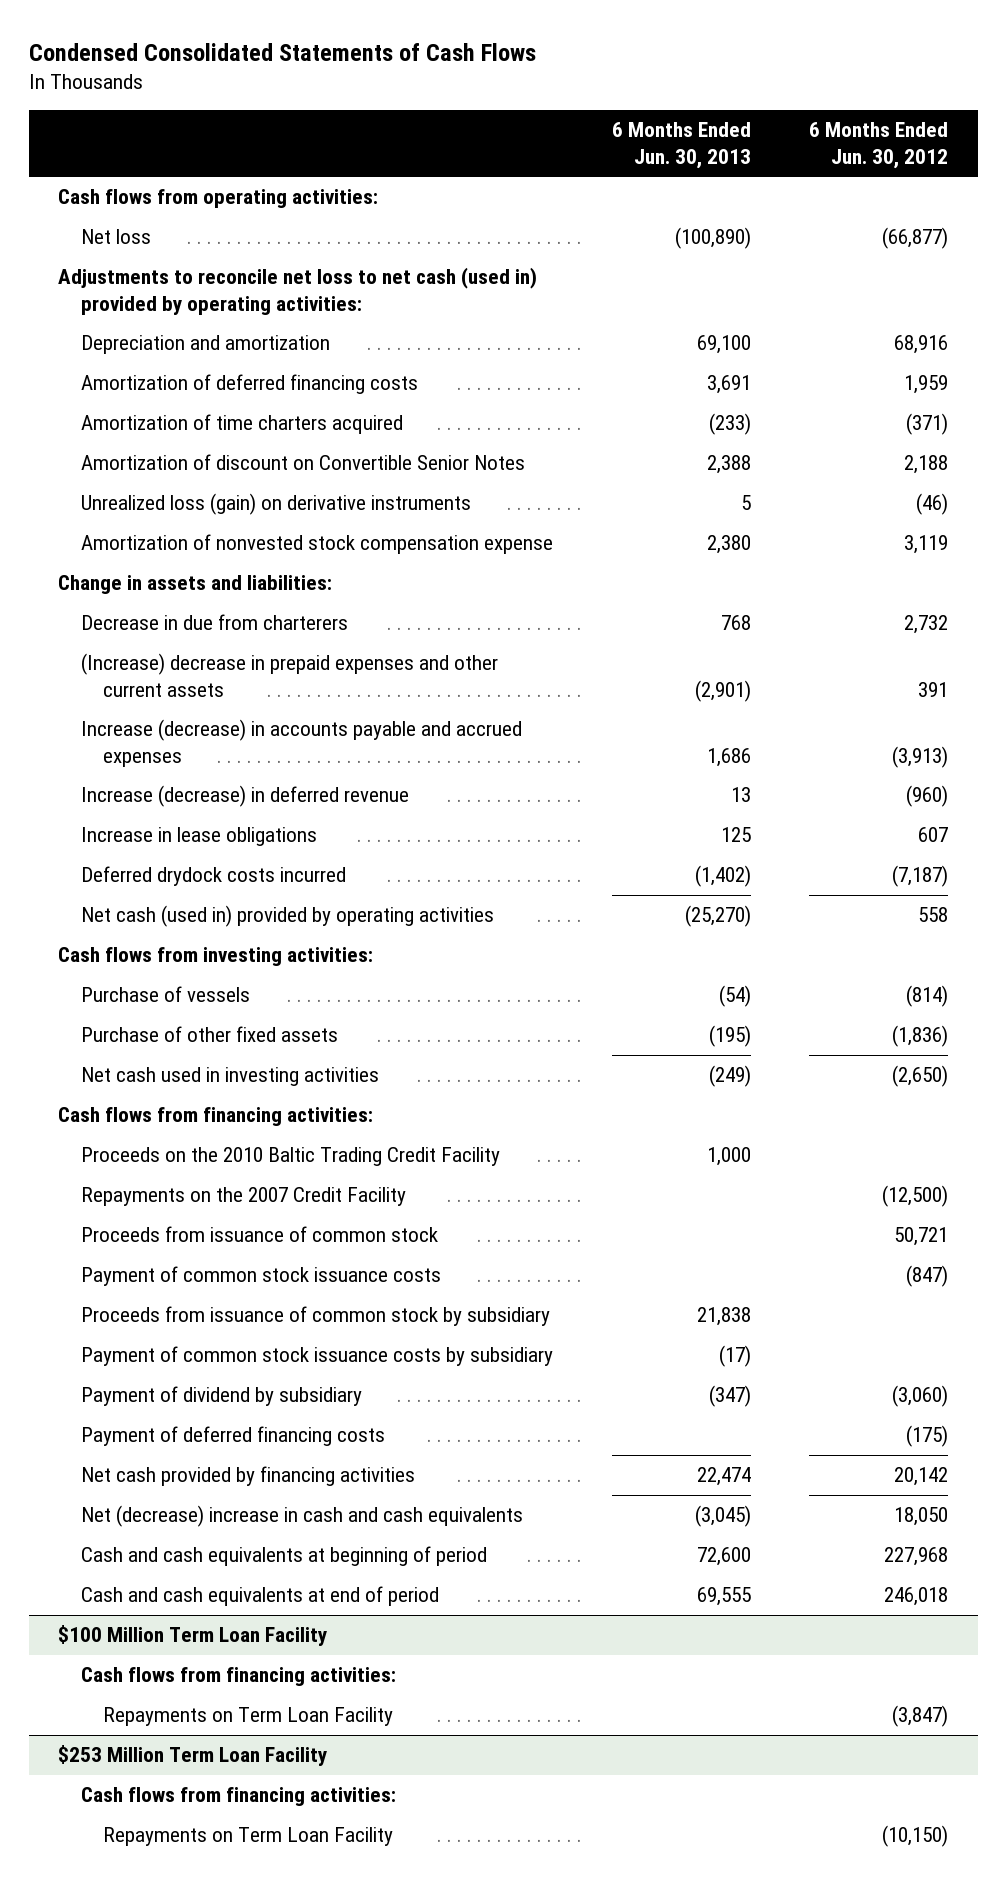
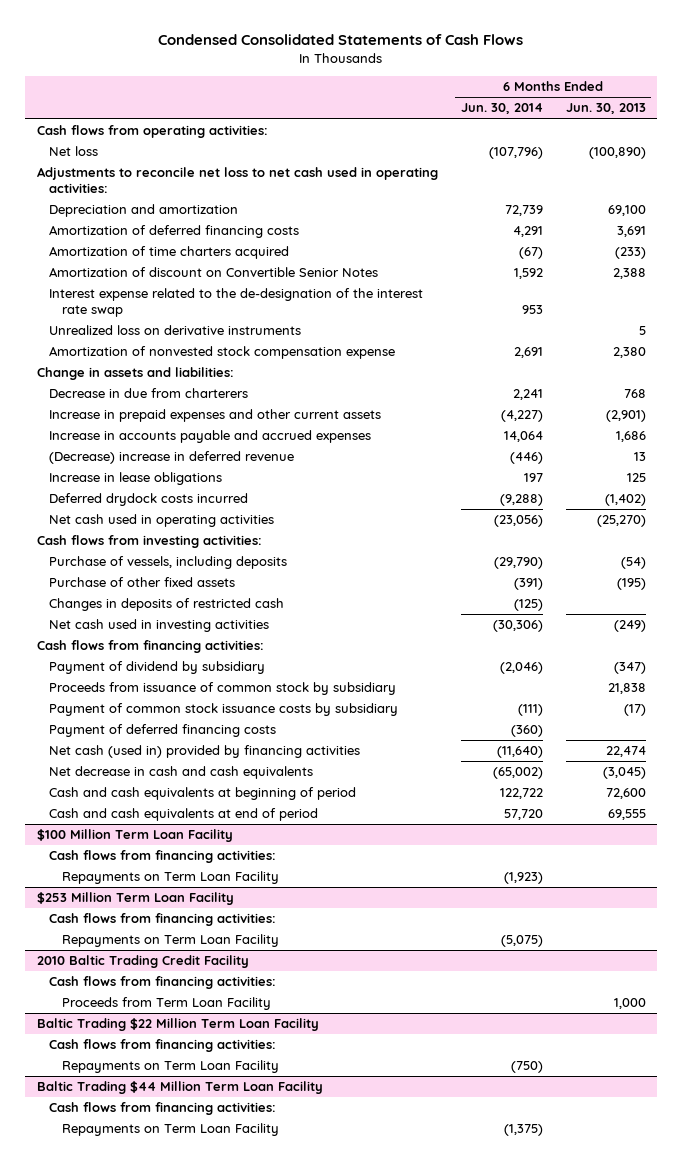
[809,122,949,169] 6 Months Ended Jun. 30, 2012 -> none
none -> [460,103,543,115] Jun. 30, 2014
[58,267,538,315] Adjustments to reconcile net loss to net cash (used in) provided by operating activities: -> [36,167,438,193] Adjustments to reconcile net loss to net cash used in operating activities:
none -> [49,288,424,317] Interest expense related to the de-designation of the interest rate swap
[80,493,471,516] Unrealized loss (gain) on derivative instruments -> [49,325,302,336] Unrealized loss on derivative instruments
[80,653,498,697] (Increase) decrease in prepaid expenses and other current assets -> [49,409,382,423] Increase in prepaid expenses and other current assets
[80,719,522,767] Increase (decrease) in accounts payable and accrued expenses -> [49,430,372,444] Increase in accounts payable and accrued expenses
[80,785,409,808] Increase (decrease) in deferred revenue -> [49,451,295,465] (Decrease) increase in deferred revenue
[80,905,494,928] Net cash (used in) provided by operating activities -> [49,514,275,528] Net cash used in operating activities
[80,986,250,1003] Purchase of vessels -> [49,556,288,570] Purchase of vessels, including deposits
none -> [49,598,285,612] Changes in deposits of restricted cash
[80,1147,500,1167] Proceeds on the 2010 Baltic Trading Credit Facility -> none
[80,1187,406,1207] Repayments on the 2007 Credit Facility -> none
[80,1226,438,1243] Proceeds from issuance of common stock -> none
[80,1266,441,1287] Payment of common stock issuance costs -> none
[80,1386,362,1407] Payment of dividend by subsidiary -> [49,661,266,675] Payment of dividend by subsidiary
[80,1466,415,1487] Net cash provided by financing activities -> [49,745,361,759] Net cash (used in) provided by financing activities
[80,1505,523,1528] Net (decrease) increase in cash and cash equivalents -> [49,766,314,780] Net decrease in cash and cash equivalents
none -> [36,955,249,969] 2010 Baltic Trading Credit Facility
none -> [49,976,277,990] Cash flows from financing activities:
none -> [61,997,271,1011] Proceeds from Term Loan Facility
none -> [36,1018,319,1032] Baltic Trading $22 Million Term Loan Facility
none -> [49,1039,277,1053] Cash flows from financing activities:
none -> [61,1060,279,1074] Repayments on Term Loan Facility
none -> [36,1081,323,1095] Baltic Trading $44 Million Term Loan Facility
none -> [49,1102,277,1116] Cash flows from financing activities:
none -> [61,1123,279,1137] Repayments on Term Loan Facility

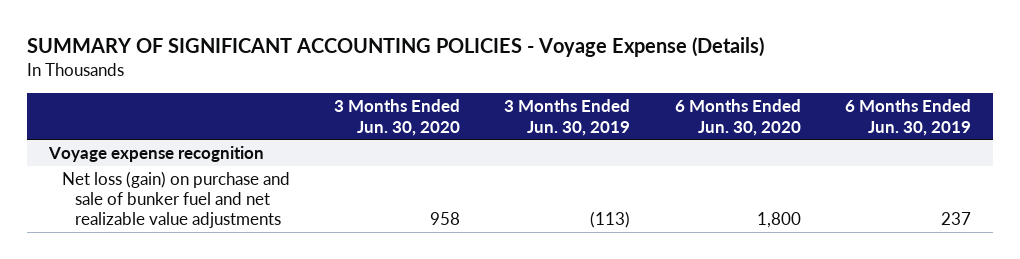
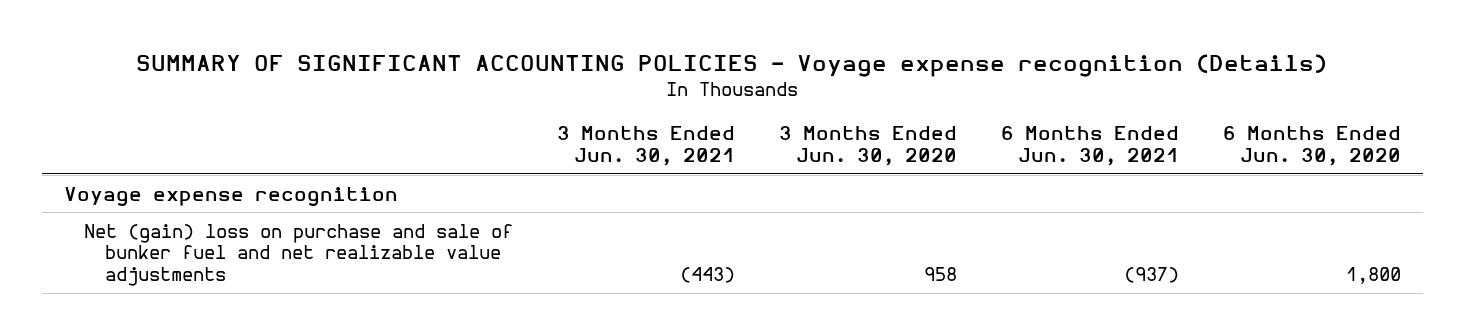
[26,37,764,58] SUMMARY OF SIGNIFICANT ACCOUNTING POLICIES - Voyage Expense (Details) -> [136,54,1328,78] SUMMARY OF SIGNIFICANT ACCOUNTING POLICIES - Voyage expense recognition (Details)
[504,99,631,136] 3 Months Ended Jun. 30, 2019 -> none
[844,99,971,136] 6 Months Ended Jun. 30, 2019 -> none
none -> [557,126,736,167] 3 Months Ended Jun. 30, 2021
none -> [1000,126,1179,167] 6 Months Ended Jun. 30, 2021
[61,171,290,229] Net loss (gain) on purchase and sale of bunker fuel and net realizable value adjustments -> [84,223,514,287] Net (gain) loss on purchase and sale of bunker fuel and net realizable value adjustments

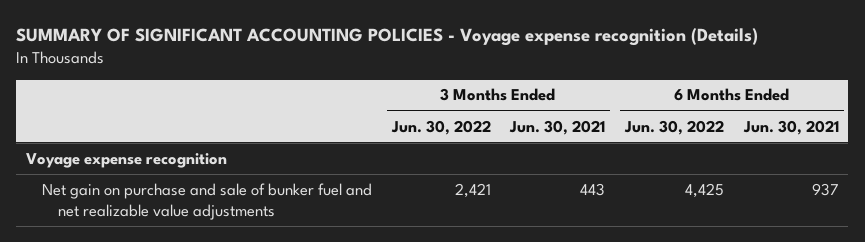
[779,126,958,167] 3 Months Ended Jun. 30, 2020 -> none
[1222,126,1401,167] 6 Months Ended Jun. 30, 2020 -> none
none -> [390,119,491,135] Jun. 30, 2022
none -> [623,119,724,135] Jun. 30, 2022
[84,223,514,287] Net (gain) loss on purchase and sale of bunker fuel and net realizable value adjustments -> [41,182,372,220] Net gain on purchase and sale of bunker fuel and net realizable value adjustments
[680,267,736,284] (443) -> [580,182,606,196] 443
[1123,267,1179,284] (937) -> [811,182,839,196] 937

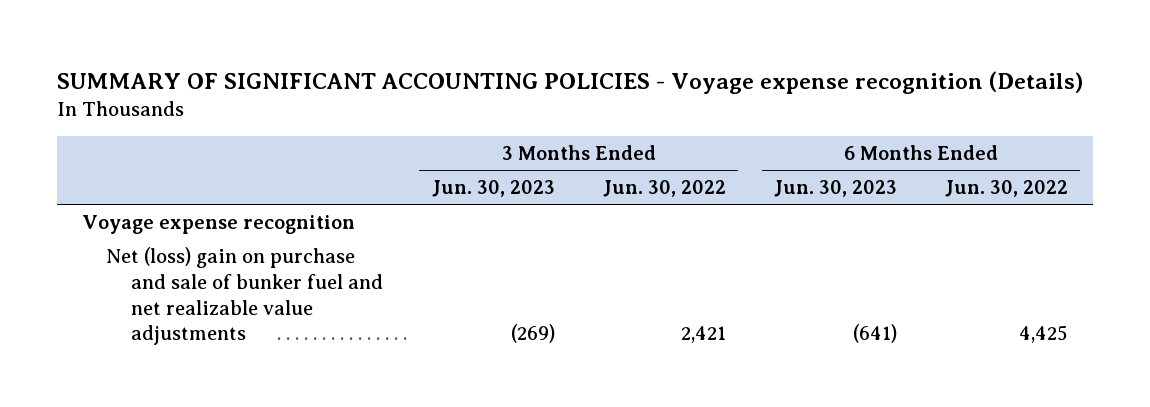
[509,119,606,135] Jun. 30, 2021 -> none
[742,119,839,135] Jun. 30, 2021 -> none
none -> [431,180,555,198] Jun. 30, 2023
none -> [774,180,898,198] Jun. 30, 2023
[41,182,372,220] Net gain on purchase and sale of bunker fuel and net realizable value adjustments -> [106,247,384,346] Net (loss) gain on purchase and sale of bunker fuel and net realizable value adjustments

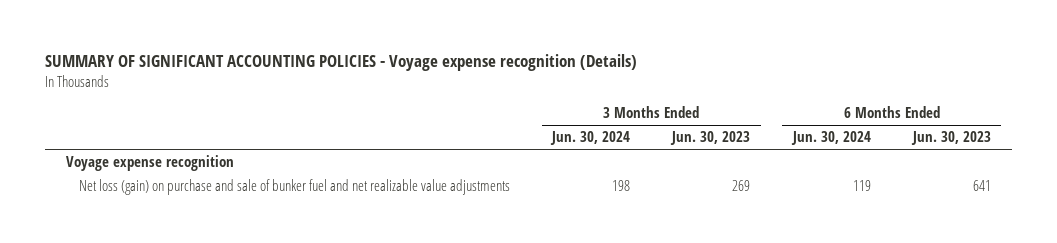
[602,180,726,198] Jun. 30, 2022 -> none
[945,180,1069,198] Jun. 30, 2022 -> none
none -> [550,131,631,146] Jun. 30, 2024
none -> [790,131,871,146] Jun. 30, 2024
[106,247,384,346] Net (loss) gain on purchase and sale of bunker fuel and net realizable value adjustments -> [79,179,511,196] Net loss (gain) on purchase and sale of bunker fuel and net realizable value adjustments
[510,324,555,344] (269) -> [732,180,751,192] 269
[853,324,898,344] (641) -> [972,180,991,192] 641

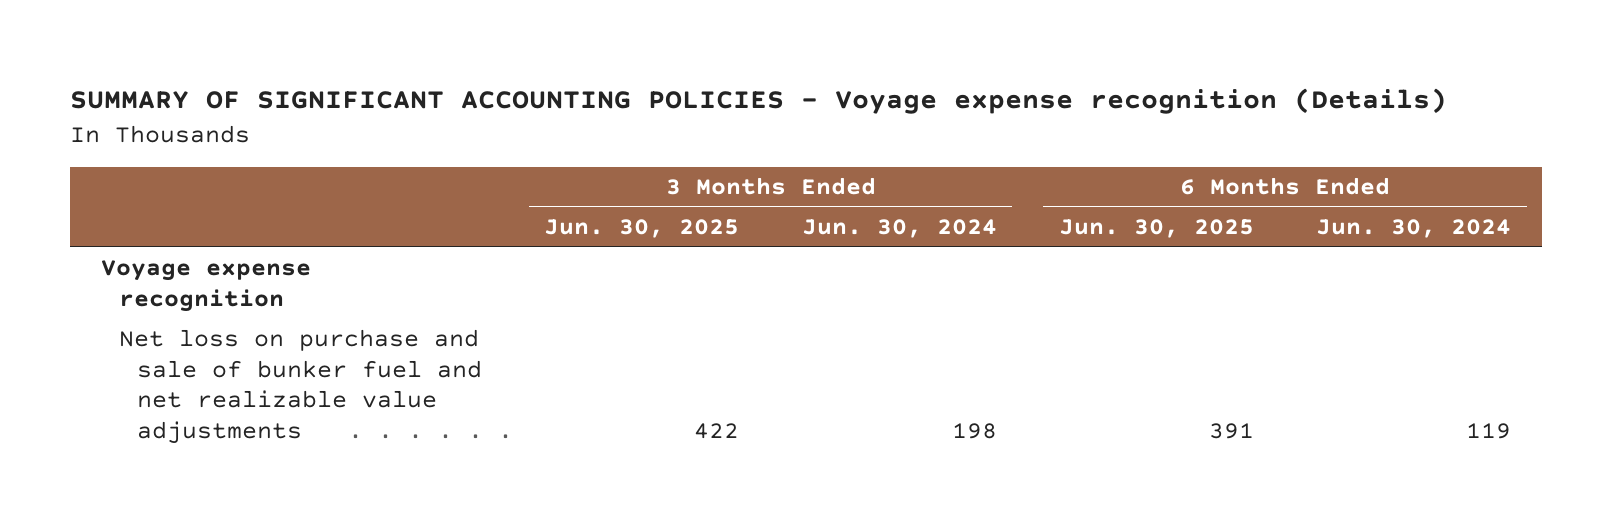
[670,131,751,146] Jun. 30, 2023 -> none
[910,131,991,146] Jun. 30, 2023 -> none
none -> [544,219,740,239] Jun. 30, 2025
none -> [1058,219,1254,239] Jun. 30, 2025
[79,179,511,196] Net loss (gain) on purchase and sale of bunker fuel and net realizable value adjustments -> [119,329,483,444] Net loss on purchase and sale of bunker fuel and net realizable value adjustments

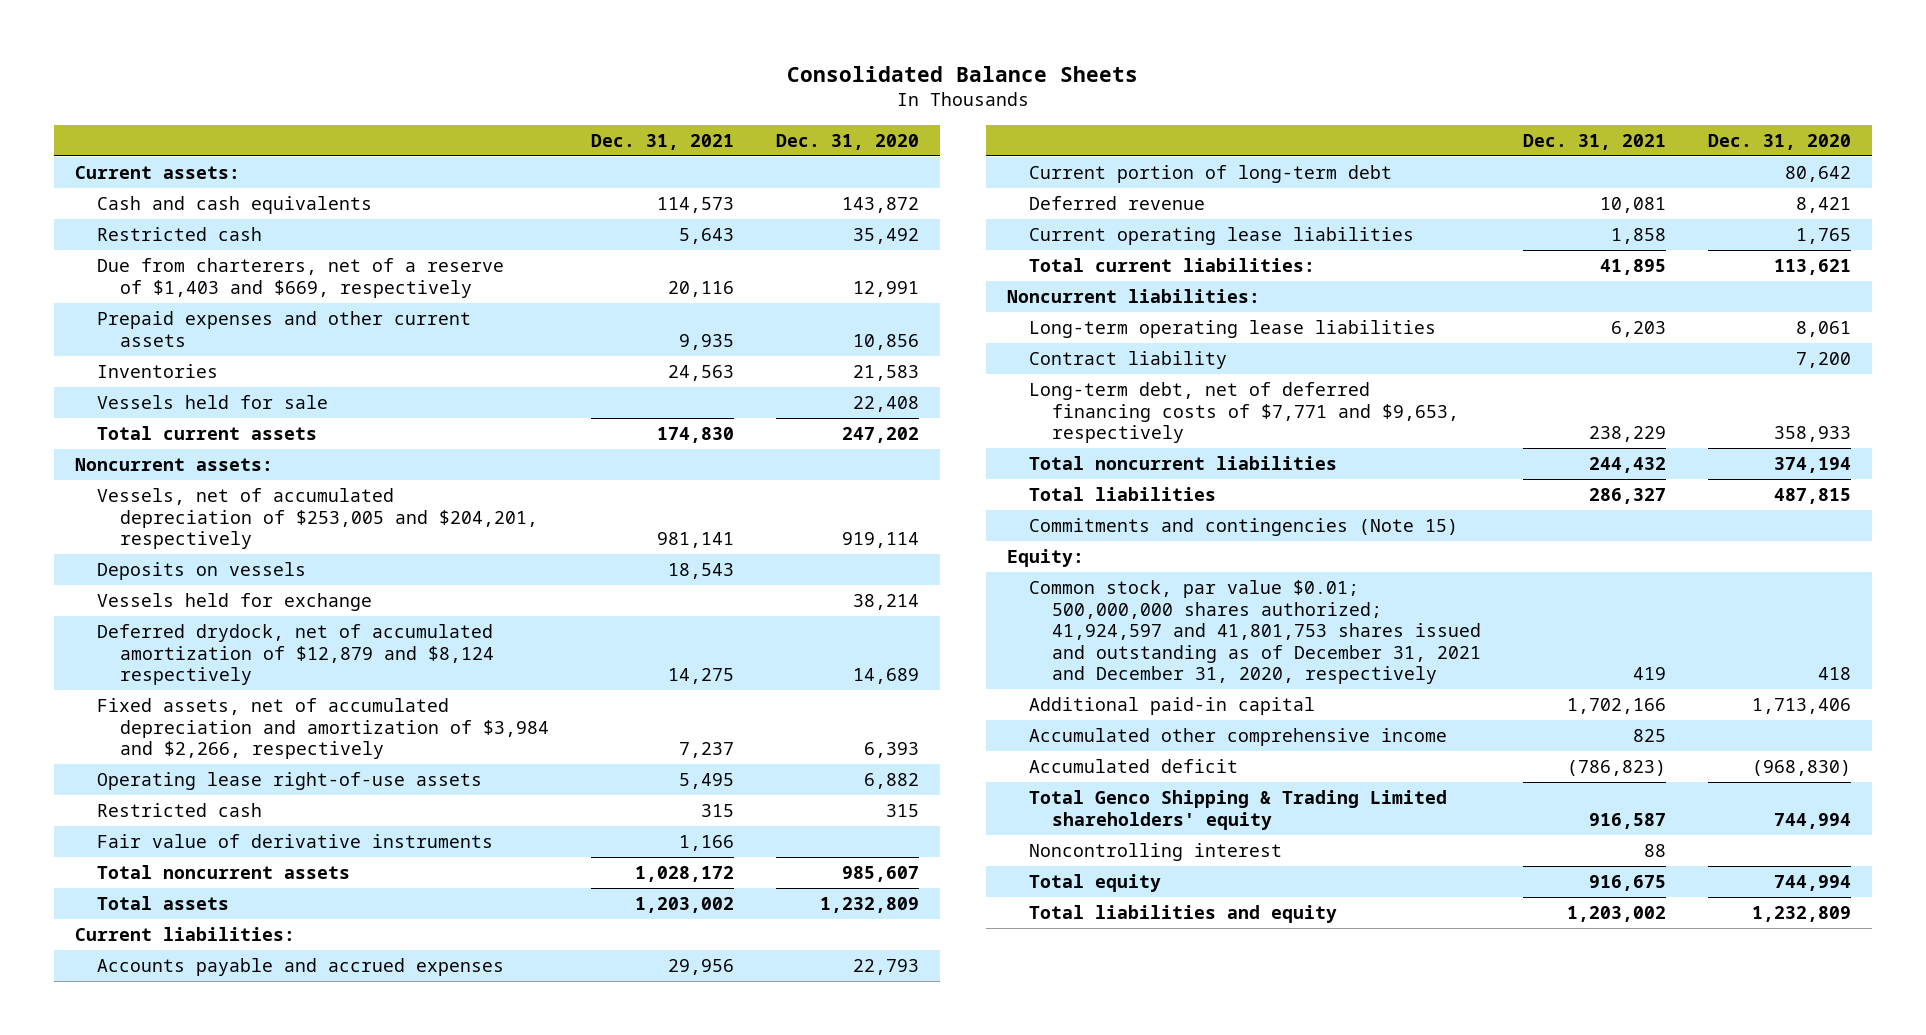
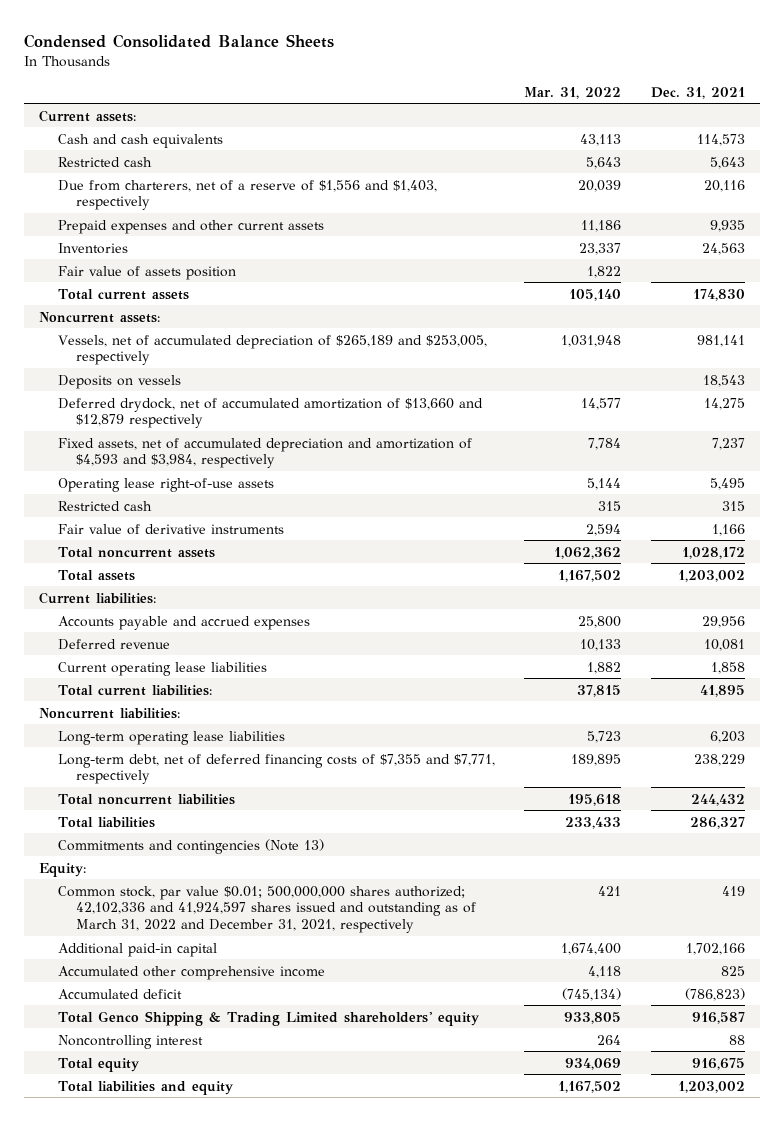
[786,65,1138,82] Consolidated Balance Sheets -> [24,33,335,48] Condensed Consolidated Balance Sheets
[776,133,920,150] Dec. 31, 2020 -> none
none -> [524,86,622,99] Mar. 31, 2022
[97,258,505,298] Due from charterers, net of a reserve of $1,403 and $669, respectively -> [57,179,437,211] Due from charterers, net of a reserve of $1,556 and $1,403, respectively
[97,395,329,410] Vessels held for sale -> none
none -> [57,265,236,280] Fair value of assets position
[97,488,538,550] Vessels, net of accumulated depreciation of $253,005 and $204,201, respectively -> [57,334,487,366] Vessels, net of accumulated depreciation of $265,189 and $253,005, respectively
[97,593,373,612] Vessels held for exchange -> none
[97,624,494,686] Deferred drydock, net of accumulated amortization of $12,879 and $8,124 respectively -> [57,397,483,429] Deferred drydock, net of accumulated amortization of $13,660 and $12,879 respectively
[97,698,549,760] Fixed assets, net of accumulated depreciation and amortization of $3,984 and $2,266, respectively -> [57,437,472,469] Fixed assets, net of accumulated depreciation and amortization of $4,593 and $3,984, respectively
[1029,165,1393,184] Current portion of long-term debt -> none
[1029,351,1228,370] Contract liability -> none
[1029,382,1459,444] Long-term debt, net of deferred financing costs of $7,771 and $9,653, respectively -> [57,753,495,785] Long-term debt, net of deferred financing costs of $7,355 and $7,771, respectively
[1029,518,1459,537] Commitments and contingencies (Note 15) -> [57,838,324,854] Commitments and contingencies (Note 13)
[1029,580,1481,685] Common stock, par value $0.01; 500,000,000 shares authorized; 41,924,597 and 41,801,753 shares issued and outstanding as of December 31, 2021 and December 31, 2020, respectively -> [57,885,476,934] Common stock, par value $0.01; 500,000,000 shares authorized; 42,102,336 and 41,924,597 shares issued and outstanding as of March 31, 2022 and December 31, 2021, respectively

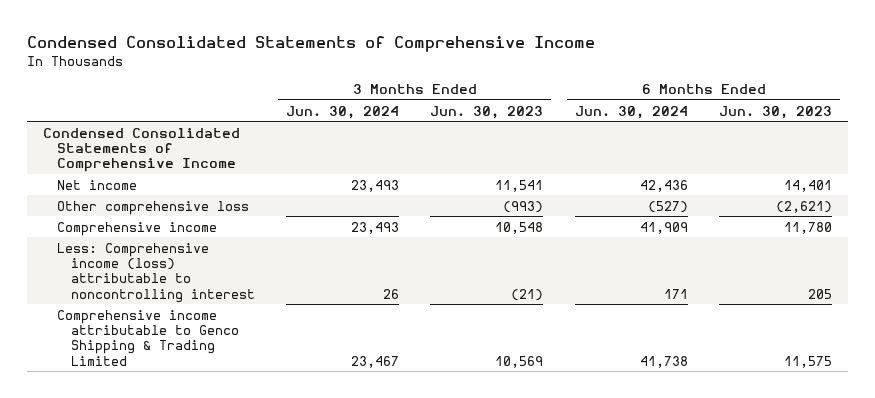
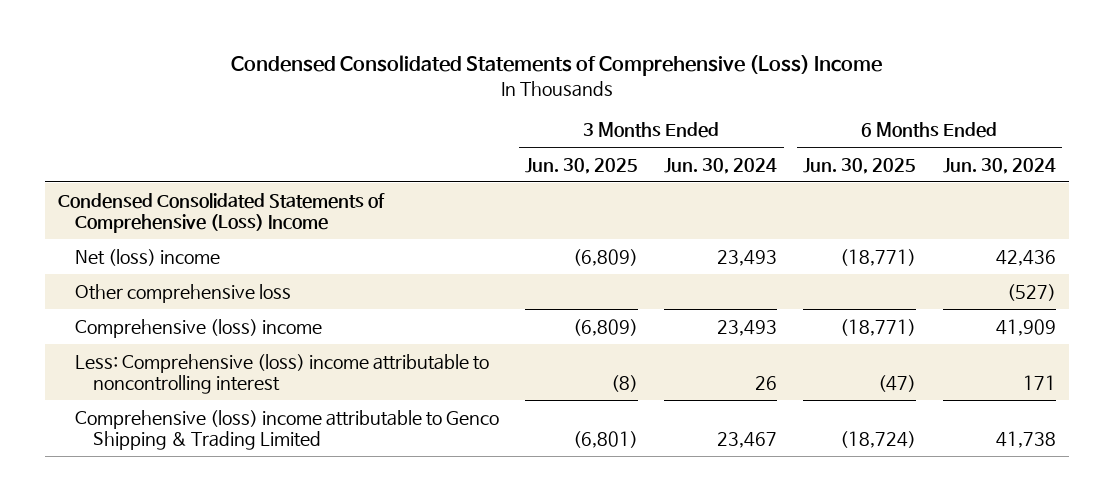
[27,35,596,52] Condensed Consolidated Statements of Comprehensive Income -> [230,55,882,77] Condensed Consolidated Statements of Comprehensive (Loss) Income
[430,105,544,119] Jun. 30, 2023 -> none
[719,105,833,119] Jun. 30, 2023 -> none
none -> [525,157,639,174] Jun. 30, 2025
none -> [803,157,917,174] Jun. 30, 2025
[43,127,241,173] Condensed Consolidated Statements of Comprehensive Income -> [57,192,385,234] Condensed Consolidated Statements of Comprehensive (Loss) Income
[56,179,137,190] Net income -> [75,248,221,266] Net (loss) income
[56,221,217,236] Comprehensive income -> [75,318,323,338] Comprehensive (loss) income
[56,242,255,303] Less: Comprehensive income (loss) attributable to noncontrolling interest -> [75,353,490,395] Less: Comprehensive (loss) income attributable to noncontrolling interest
[56,309,239,366] Comprehensive income attributable to Genco Shipping & Trading Limited -> [75,409,500,451] Comprehensive (loss) income attributable to Genco Shipping & Trading Limited

